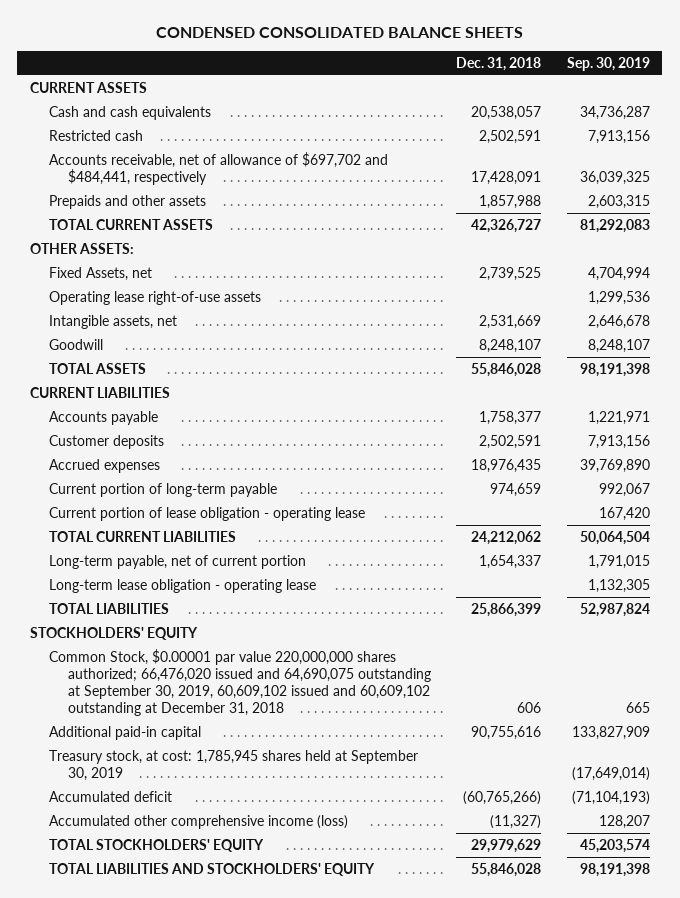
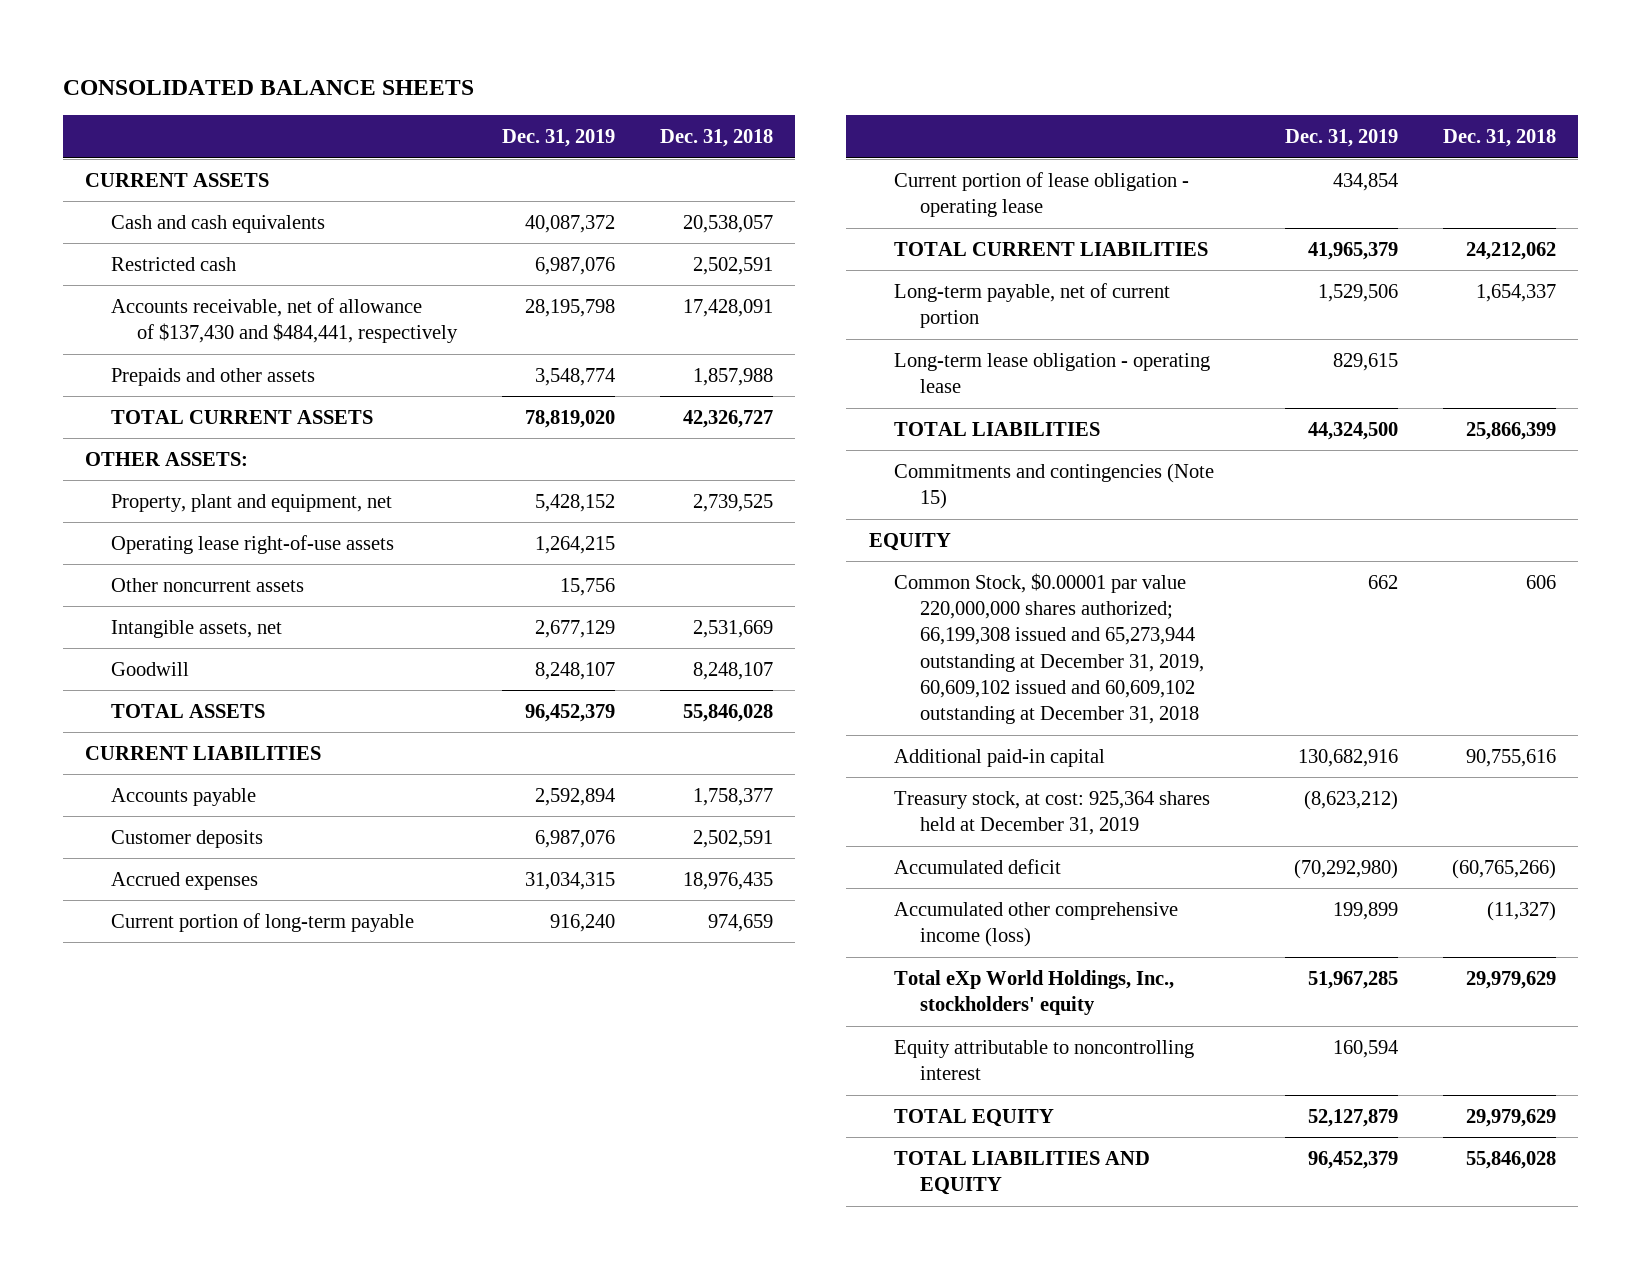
[155,26,523,38] CONDENSED CONSOLIDATED BALANCE SHEETS -> [62,79,474,95] CONSOLIDATED BALANCE SHEETS
[566,56,650,71] Sep. 30, 2019 -> none
none -> [501,128,615,147] Dec. 31, 2019
[48,151,388,185] Accounts receivable, net of allowance of $697,702 and $484,441, respectively -> [111,297,458,344] Accounts receivable, net of allowance of $137,430 and $484,441, respectively
[48,266,152,281] Fixed Assets, net -> [111,493,393,512] Property, plant and equipment, net
none -> [111,577,305,592] Other noncurrent assets
none -> [894,462,1215,510] Commitments and contingencies (Note 15)
[29,626,198,640] STOCKHOLDERS' EQUITY -> [868,532,951,551] EQUITY
[48,648,431,717] Common Stock, $0.00001 par value 220,000,000 shares authorized; 66,476,020 issued and 64,690,075 outstanding at September 30, 2019, 60,609,102 issued and 60,609,102 outstanding at December 31, 2018 -> [894,572,1204,725] Common Stock, $0.00001 par value 220,000,000 shares authorized; 66,199,308 issued and 65,273,944 outstanding at December 31, 2019, 60,609,102 issued and 60,609,102 outstanding at December 31, 2018
[48,749,418,781] Treasury stock, at cost: 1,785,945 shares held at September 30, 2019 -> [894,790,1211,836] Treasury stock, at cost: 925,364 shares held at December 31, 2019
none -> [894,969,1175,1016] Total eXp World Holdings, Inc., stockholders' equity
none -> [894,1039,1195,1081] Equity attributable to noncontrolling interest
[48,838,264,852] TOTAL STOCKHOLDERS' EQUITY -> [894,1108,1055,1127] TOTAL EQUITY
[48,862,375,876] TOTAL LIABILITIES AND STOCKHOLDERS' EQUITY -> [894,1150,1151,1196] TOTAL LIABILITIES AND EQUITY

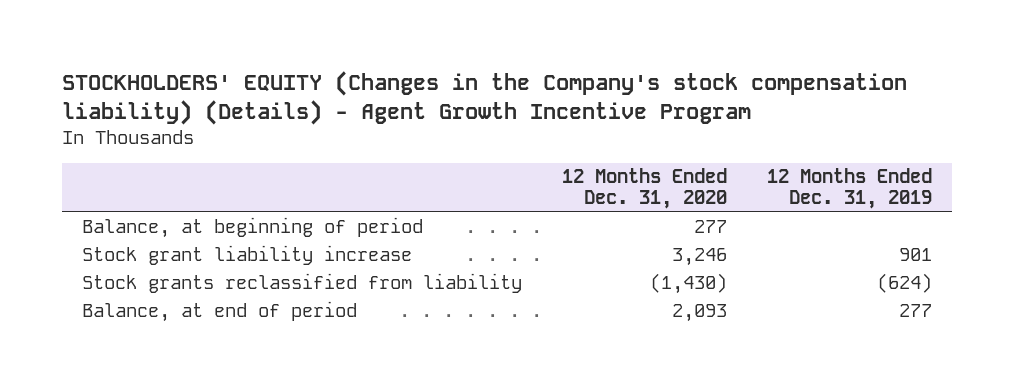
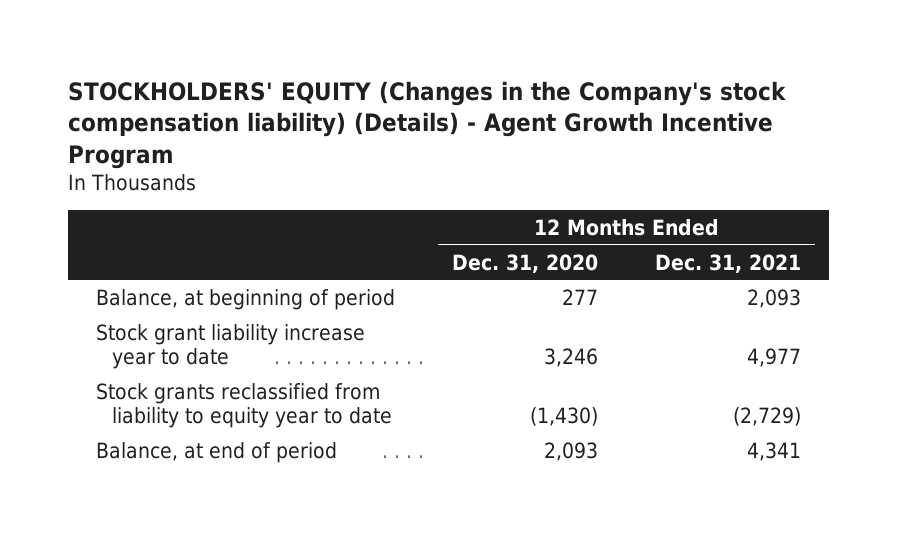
[766,168,932,210] 12 Months Ended Dec. 31, 2019 -> none
none -> [654,253,801,273] Dec. 31, 2021
[81,245,412,266] Stock grant liability increase -> [96,323,366,370] Stock grant liability increase year to date
[81,273,522,294] Stock grants reclassified from liability -> [96,382,393,429] Stock grants reclassified from liability to equity year to date

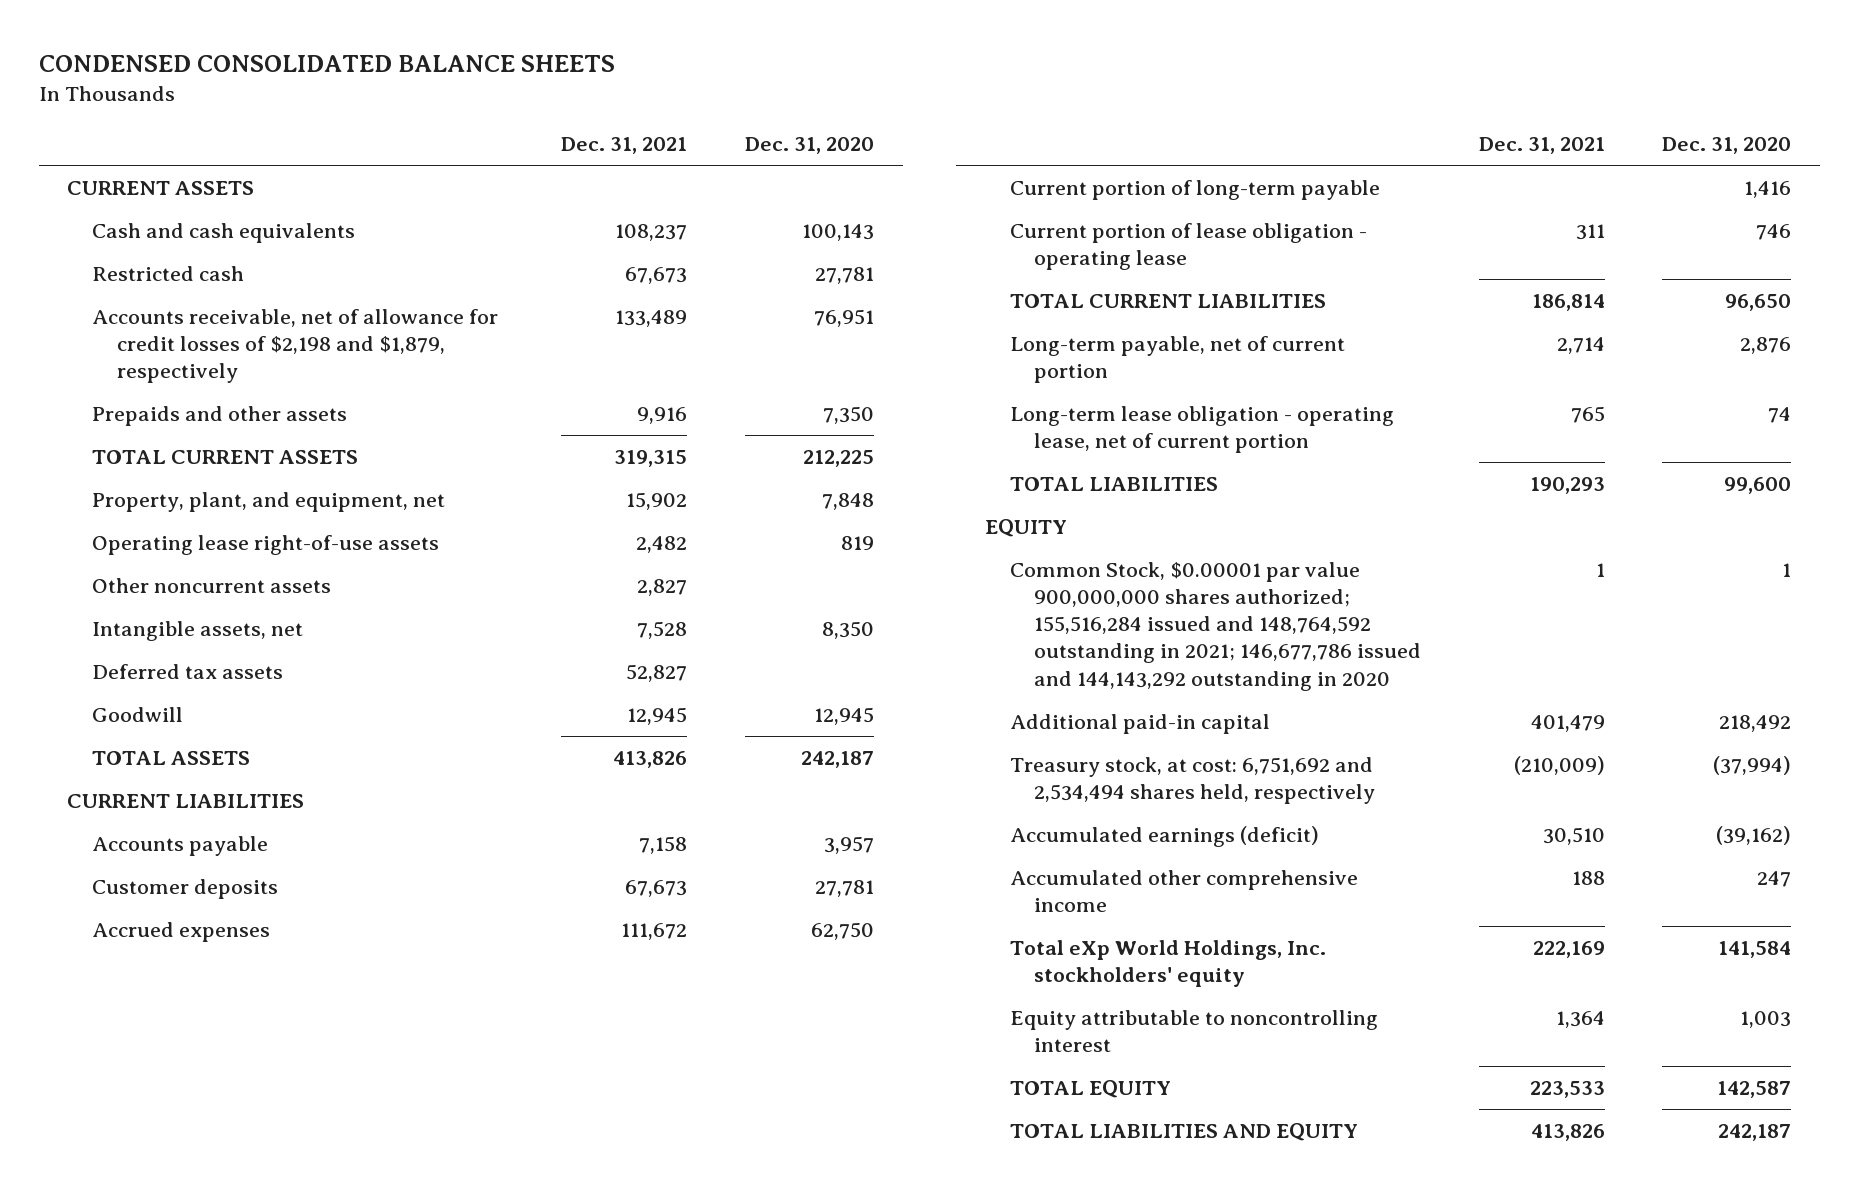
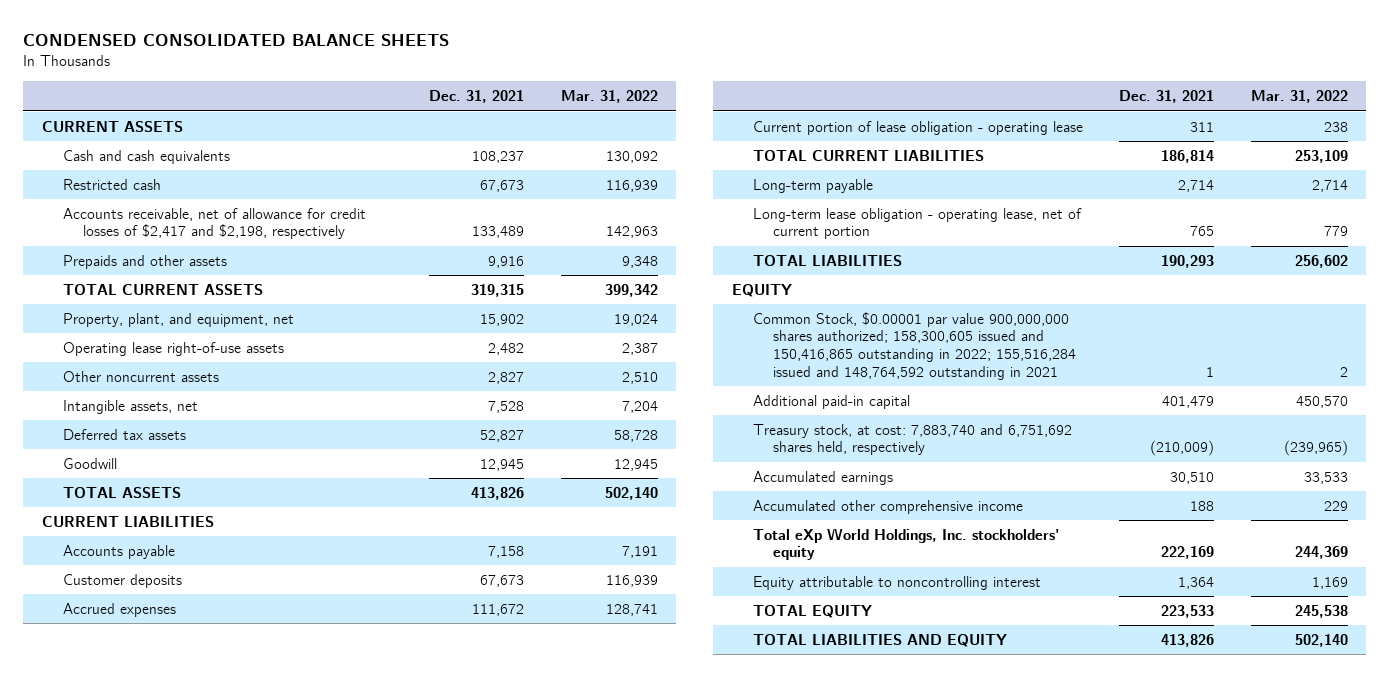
[744,137,874,155] Dec. 31, 2020 -> none
none -> [560,90,658,104] Mar. 31, 2022
[92,308,499,384] Accounts receivable, net of allowance for credit losses of $2,198 and $1,879, respectively -> [62,207,366,240] Accounts receivable, net of allowance for credit losses of $2,417 and $2,198, respectively
[1009,179,1380,200] Current portion of long-term payable -> none
[1009,335,1345,384] Long-term payable, net of current portion -> [752,178,873,193] Long-term payable
[1009,561,1422,691] Common Stock, $0.00001 par value 900,000,000 shares authorized; 155,516,284 issued and 148,764,592 outstanding in 2021; 146,677,786 issued and 144,143,292 outstanding in 2020 -> [752,311,1077,380] Common Stock, $0.00001 par value 900,000,000 shares authorized; 158,300,605 issued and 150,416,865 outstanding in 2022; 155,516,284 issued and 148,764,592 outstanding in 2021
[1009,756,1376,805] Treasury stock, at cost: 6,751,692 and 2,534,494 shares held, respectively -> [752,423,1072,456] Treasury stock, at cost: 7,883,740 and 6,751,692 shares held, respectively
[1009,825,1319,847] Accumulated earnings (deficit) -> [752,470,893,485] Accumulated earnings

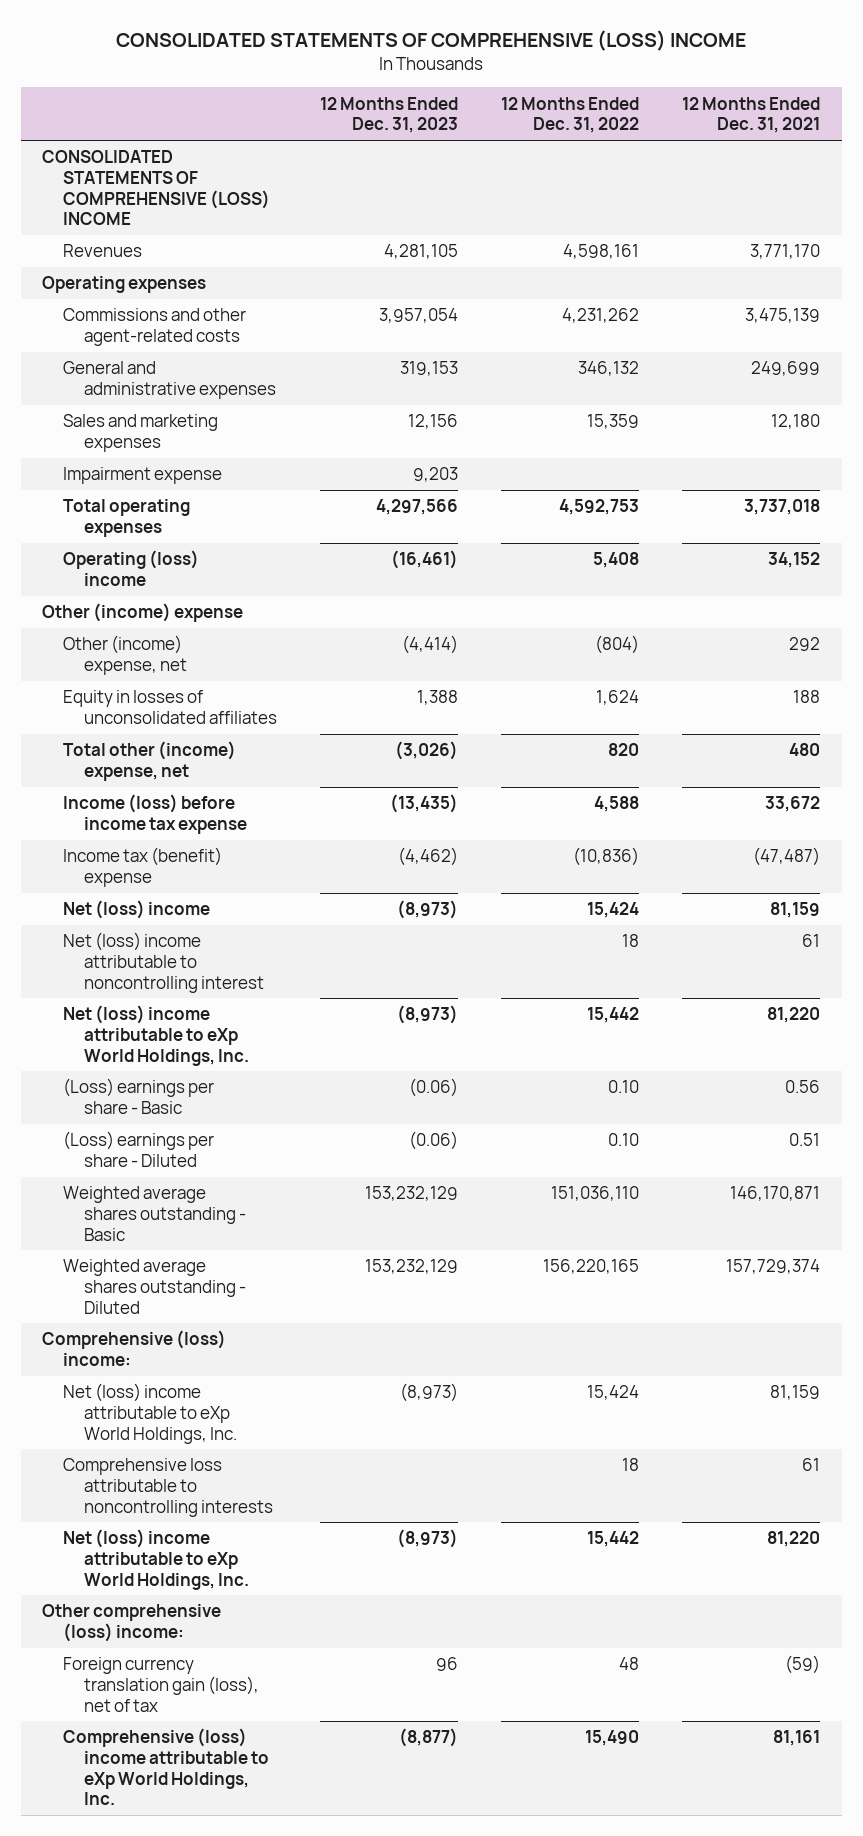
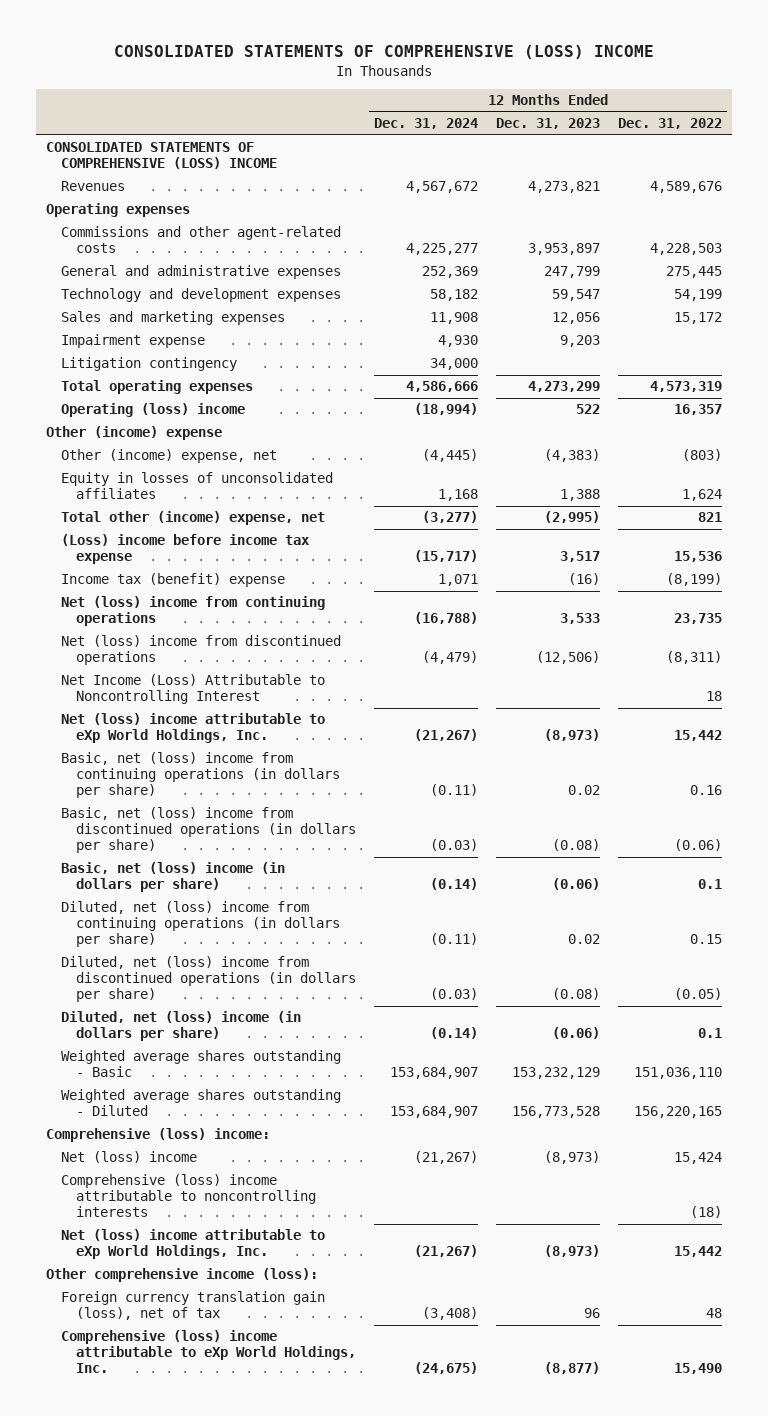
[682,96,821,134] 12 Months Ended Dec. 31, 2021 -> none
none -> [373,118,478,130] Dec. 31, 2024
[383,244,458,260] 4,281,105 -> [528,181,601,194] 4,273,821
[563,244,640,260] 4,598,161 -> [650,181,723,194] 4,589,676
[378,308,458,324] 3,957,054 -> [528,243,601,256] 3,953,897
[562,308,640,324] 4,231,262 -> [650,243,723,256] 4,228,503
[399,361,458,377] 319,153 -> [544,266,601,279] 247,799
[578,361,640,377] 346,132 -> [666,266,723,279] 275,445
none -> [60,288,341,303] Technology and development expenses
[407,414,458,430] 12,156 -> [552,312,601,325] 12,056
[587,414,640,430] 15,359 -> [674,312,723,325] 15,172
none -> [60,357,237,372] Litigation contingency
[375,499,458,516] 4,297,566 -> [528,381,601,393] 4,273,299
[559,499,640,516] 4,592,753 -> [650,381,723,393] 4,573,319
[390,550,458,570] (16,461) -> [576,404,601,415] 522
[593,552,640,569] 5,408 -> [674,404,723,416] 16,357
[401,635,458,655] (4,414) -> [544,449,601,463] (4,383)
[595,635,640,655] (804) -> [682,449,723,462] (803)
[394,741,458,761] (3,026) -> [544,511,601,524] (2,995)
[608,743,640,757] 820 -> [698,512,723,523] 821
[62,794,247,834] Income (loss) before income tax expense -> [60,534,310,565] (Loss) income before income tax expense
[389,794,458,814] (13,435) -> [560,551,601,563] 3,517
[594,796,640,813] 4,588 -> [674,551,723,563] 15,536
[397,847,458,867] (4,462) -> [568,573,601,586] (16)
[573,847,640,867] (10,836) -> [666,573,723,587] (8,199)
none -> [60,596,325,627] Net (loss) income from continuing operations
none -> [60,635,341,666] Net (loss) income from discontinued operations
[62,932,264,993] Net (loss) income attributable to noncontrolling interest -> [60,674,325,705] Net Income (Loss) Attributable to Noncontrolling Interest
none -> [60,752,340,799] Basic, net (loss) income from continuing operations (in dollars per share)
none -> [60,807,356,854] Basic, net (loss) income from discontinued operations (in dollars per share)
[62,1078,214,1114] (Loss) earnings per share - Basic -> [60,862,285,893] Basic, net (loss) income (in dollars per share)
[608,1080,640,1094] 0.10 -> [698,879,723,890] 0.1
none -> [60,901,340,948] Diluted, net (loss) income from continuing operations (in dollars per share)
none -> [60,956,356,1003] Diluted, net (loss) income from discontinued operations (in dollars per share)
[62,1131,214,1167] (Loss) earnings per share - Diluted -> [60,1011,301,1042] Diluted, net (loss) income (in dollars per share)
[608,1133,640,1147] 0.10 -> [698,1028,723,1039] 0.1
[364,1259,458,1275] 153,232,129 -> [512,1106,601,1119] 156,773,528
[62,1383,237,1444] Net (loss) income attributable to eXp World Holdings, Inc. -> none
[62,900,210,920] Net (loss) income -> [60,1151,197,1164] Net (loss) income
[62,1458,273,1517] Comprehensive loss attributable to noncontrolling interests -> [60,1174,316,1218] Comprehensive (loss) income attributable to noncontrolling interests
[622,1458,640,1472] 18 -> [690,1206,723,1219] (18)
[42,1604,222,1642] Other comprehensive (loss) income: -> [45,1268,318,1283] Other comprehensive income (loss):

